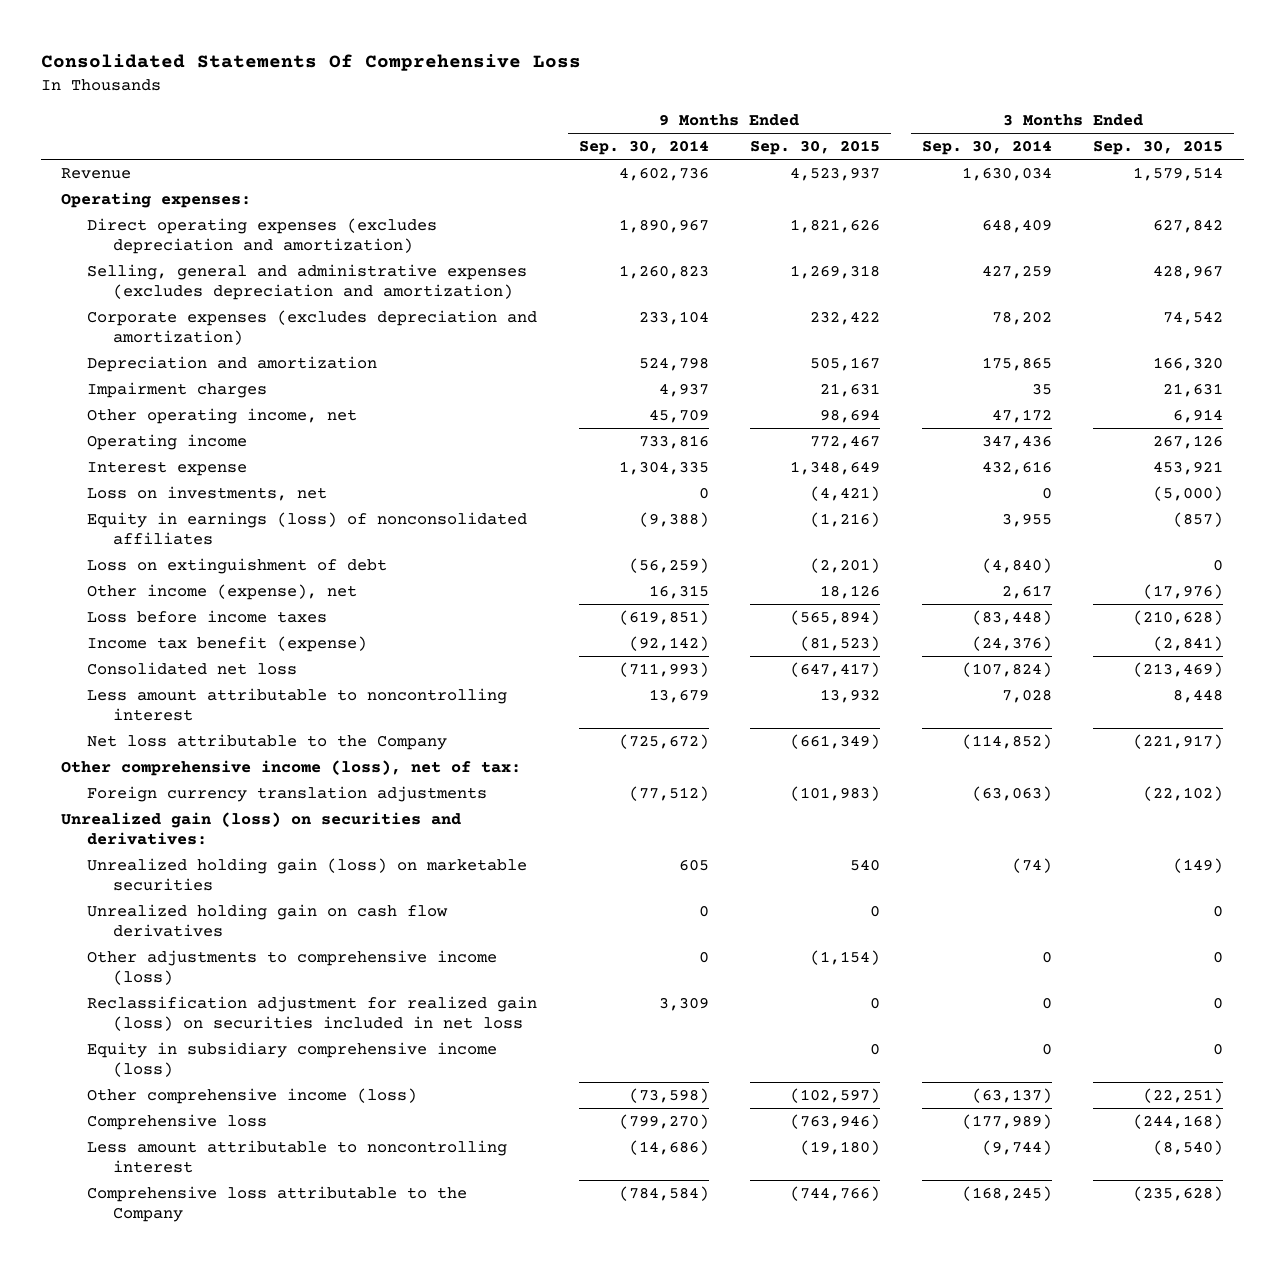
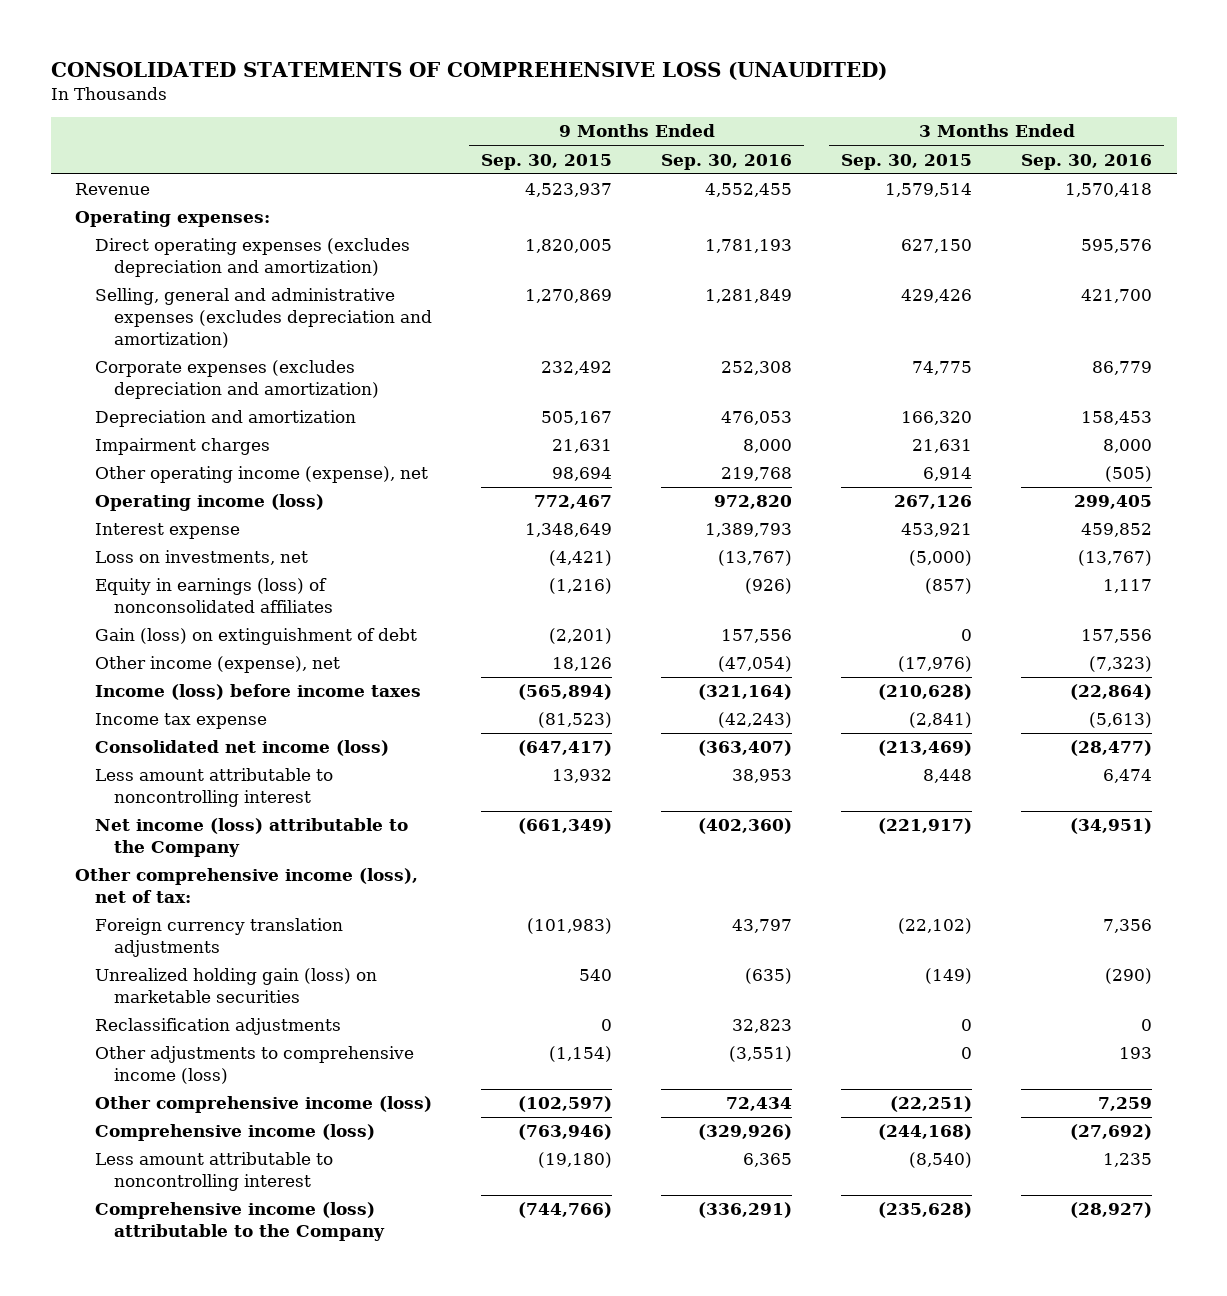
[40,54,581,72] Consolidated Statements Of Comprehensive Loss -> [50,61,887,80] CONSOLIDATED STATEMENTS OF COMPREHENSIVE LOSS (UNAUDITED)
[578,140,709,156] Sep. 30, 2014 -> none
[921,140,1052,156] Sep. 30, 2014 -> none
none -> [661,153,793,170] Sep. 30, 2016
none -> [1021,153,1153,170] Sep. 30, 2016
[790,218,881,233] 1,821,626 -> [525,239,613,254] 1,820,005
[1153,218,1224,233] 627,842 -> [901,239,973,254] 627,150
[790,264,881,279] 1,269,318 -> [525,289,613,304] 1,270,869
[1153,264,1224,279] 428,967 -> [901,289,973,304] 429,426
[810,310,881,325] 232,422 -> [541,361,613,376] 232,492
[1163,310,1224,325] 74,542 -> [912,361,973,376] 74,775
[86,407,357,424] Other operating income, net -> [94,466,428,484] Other operating income (expense), net
[86,433,247,450] Operating income -> [94,494,324,512] Operating income (loss)
[86,557,387,574] Loss on extinguishment of debt -> [94,628,417,646] Gain (loss) on extinguishment of debt
[86,609,327,623] Loss before income taxes -> [94,684,421,701] Income (loss) before income taxes
[86,635,367,652] Income tax benefit (expense) -> [94,713,267,730] Income tax expense
[86,661,297,675] Consolidated net loss -> [94,740,389,757] Consolidated net income (loss)
[86,733,447,750] Net loss attributable to the Company -> [94,818,408,858] Net income (loss) attributable to the Company
[61,811,462,846] Unrealized gain (loss) on securities and derivatives: -> none
[86,903,448,938] Unrealized holding gain on cash flow derivatives -> none
none -> [94,1018,341,1036] Reclassification adjustments
[86,995,537,1032] Reclassification adjustment for realized gain (loss) on securities included in net loss -> none
[86,1041,497,1078] Equity in subsidiary comprehensive income (loss) -> none
[86,1113,267,1130] Comprehensive loss -> [94,1124,375,1142] Comprehensive income (loss)
[86,1185,467,1223] Comprehensive loss attributable to the Company -> [94,1202,386,1242] Comprehensive income (loss) attributable to the Company

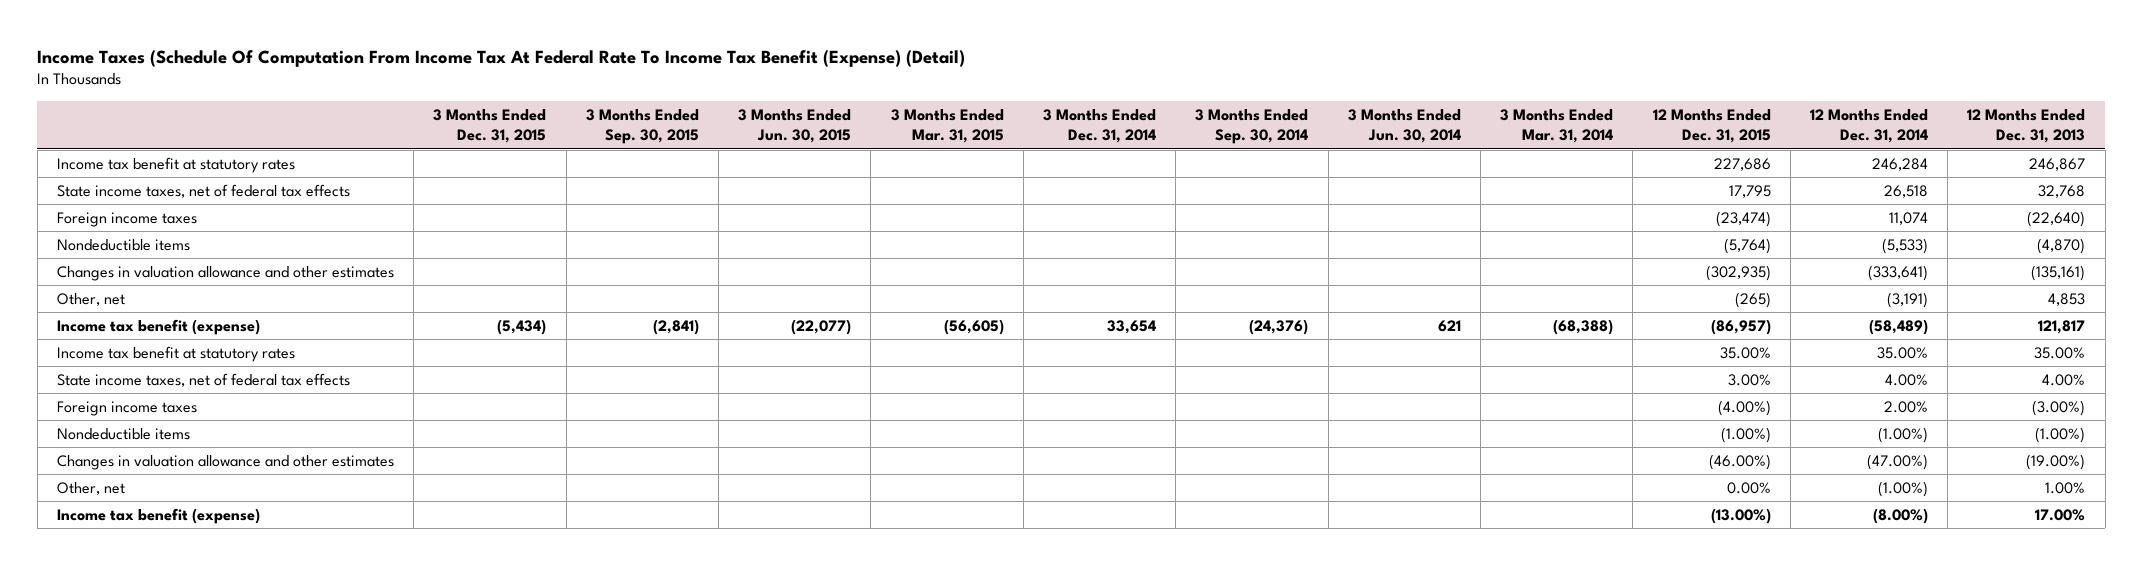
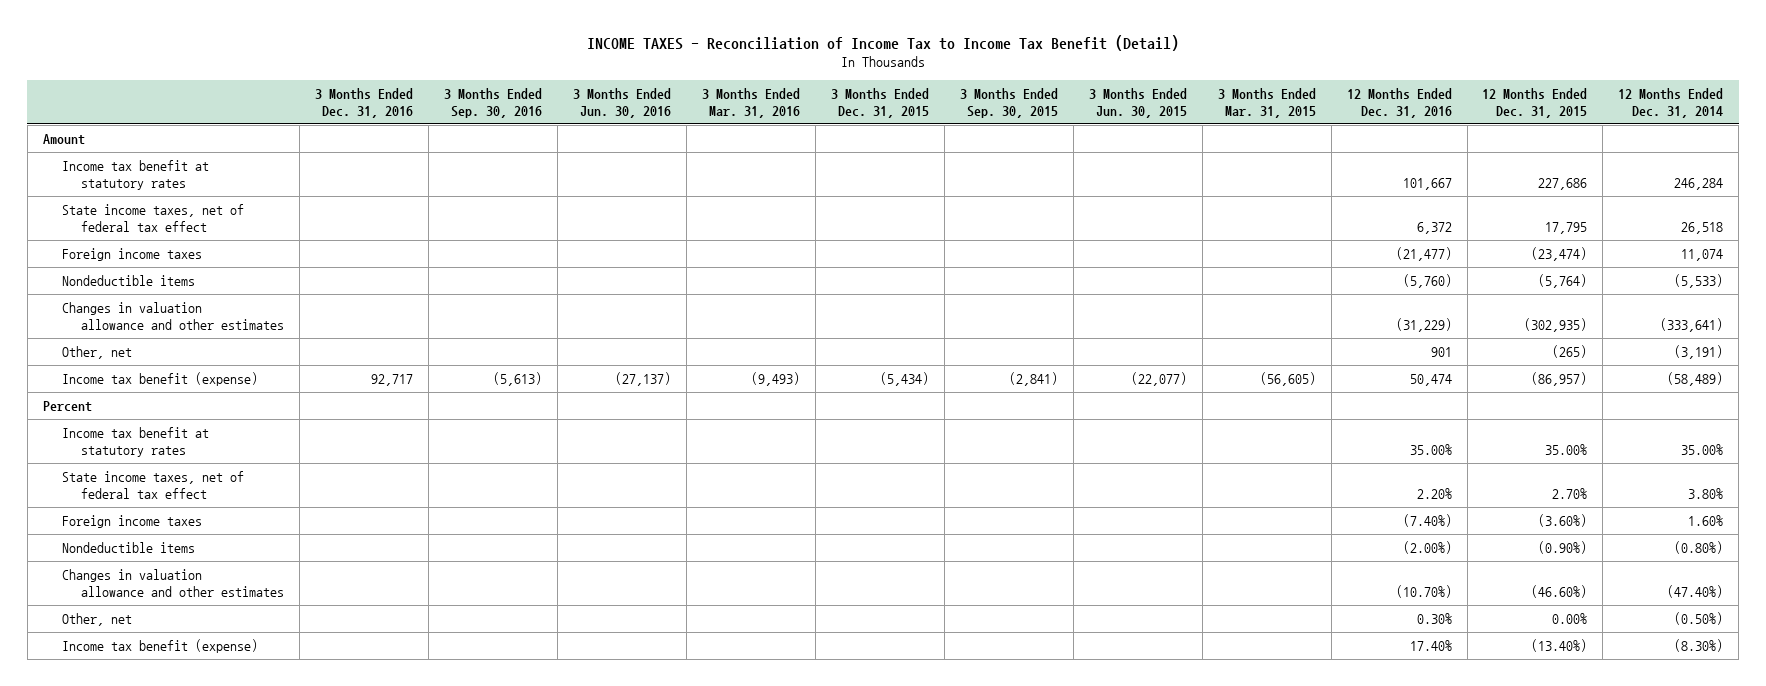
[37,49,966,67] Income Taxes (Schedule Of Computation From Income Tax At Federal Rate To Income Tax Benefit (Expense) (Detail) -> [587,35,1180,52] INCOME TAXES - Reconciliation of Income Tax to Income Tax Benefit (Detail)
[1042,108,1156,144] 3 Months Ended Dec. 31, 2014 -> none
[1195,108,1309,145] 3 Months Ended Sep. 30, 2014 -> none
[1347,108,1461,144] 3 Months Ended Jun. 30, 2014 -> none
[1500,108,1614,144] 3 Months Ended Mar. 31, 2014 -> none
[1967,108,2086,144] 12 Months Ended Dec. 31, 2013 -> none
none -> [315,87,414,118] 3 Months Ended Dec. 31, 2016
none -> [444,87,543,118] 3 Months Ended Sep. 30, 2016
none -> [573,87,672,118] 3 Months Ended Jun. 30, 2016
none -> [701,87,800,118] 3 Months Ended Mar. 31, 2016
none -> [1346,87,1452,118] 12 Months Ended Dec. 31, 2016
none -> [42,133,85,145] Amount
[57,184,351,199] State income taxes, net of federal tax effects -> [61,203,244,232] State income taxes, net of federal tax effect
none -> [42,400,92,412] Percent
[57,373,351,388] State income taxes, net of federal tax effects -> [61,470,244,499] State income taxes, net of federal tax effect
[1727,374,1771,387] 3.00% -> [1552,487,1588,499] 2.70%
[1884,374,1928,387] 4.00% -> [1688,487,1724,499] 3.80%
[1717,400,1771,417] (4.00%) -> [1538,513,1588,527] (3.60%)
[1883,401,1928,414] 2.00% -> [1688,514,1724,526] 1.60%
[1720,427,1771,444] (1.00%) -> [1538,540,1588,554] (0.90%)
[1877,427,1928,444] (1.00%) -> [1674,540,1724,554] (0.80%)
[1708,454,1771,471] (46.00%) -> [1531,584,1588,598] (46.60%)
[1866,454,1928,471] (47.00%) -> [1667,584,1724,598] (47.40%)
[1877,481,1928,498] (1.00%) -> [1674,611,1724,625] (0.50%)
[1710,508,1771,525] (13.00%) -> [1531,638,1588,652] (13.40%)
[1872,508,1928,525] (8.00%) -> [1674,638,1724,652] (8.30%)

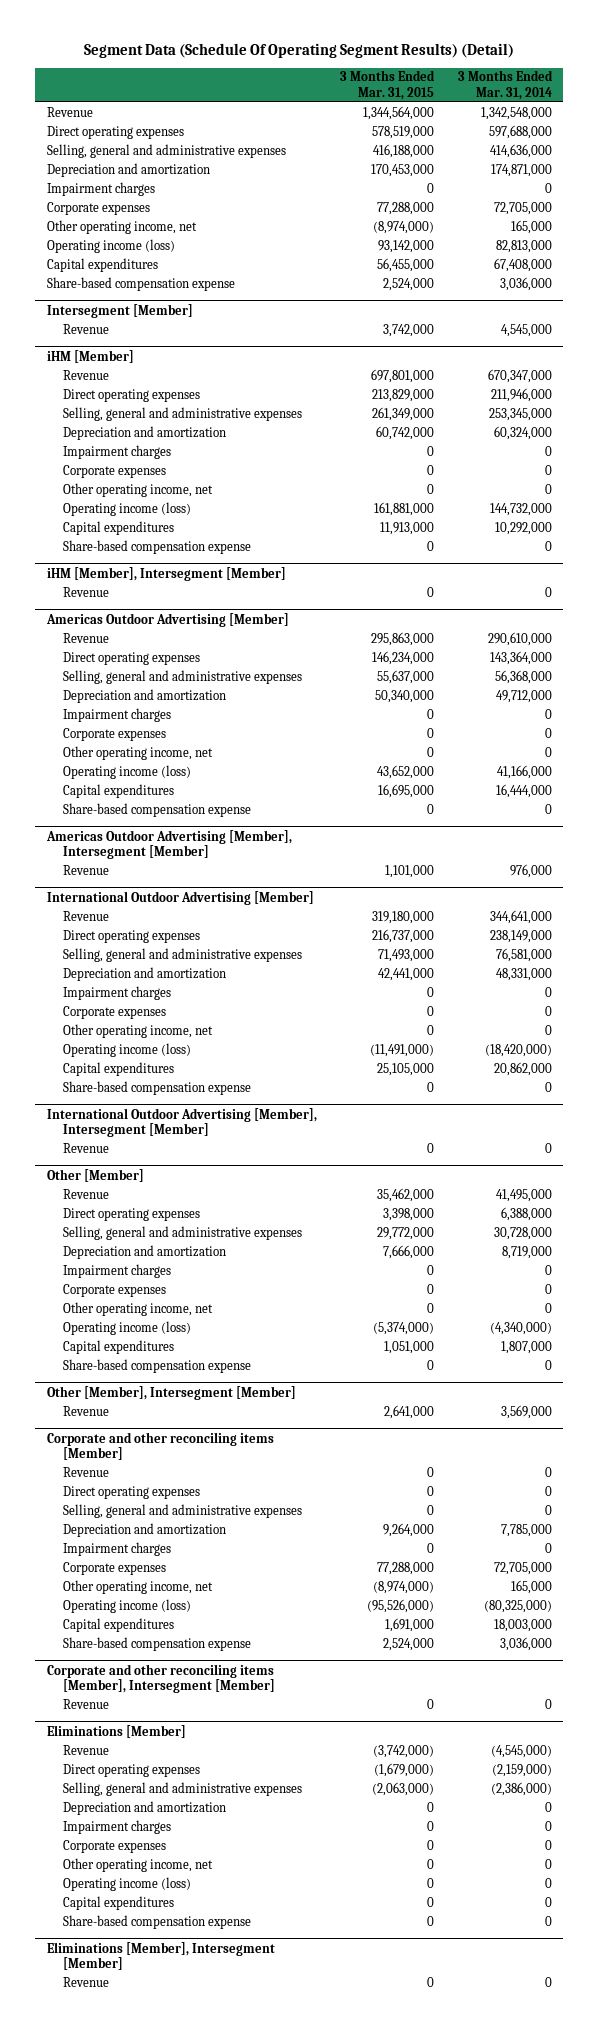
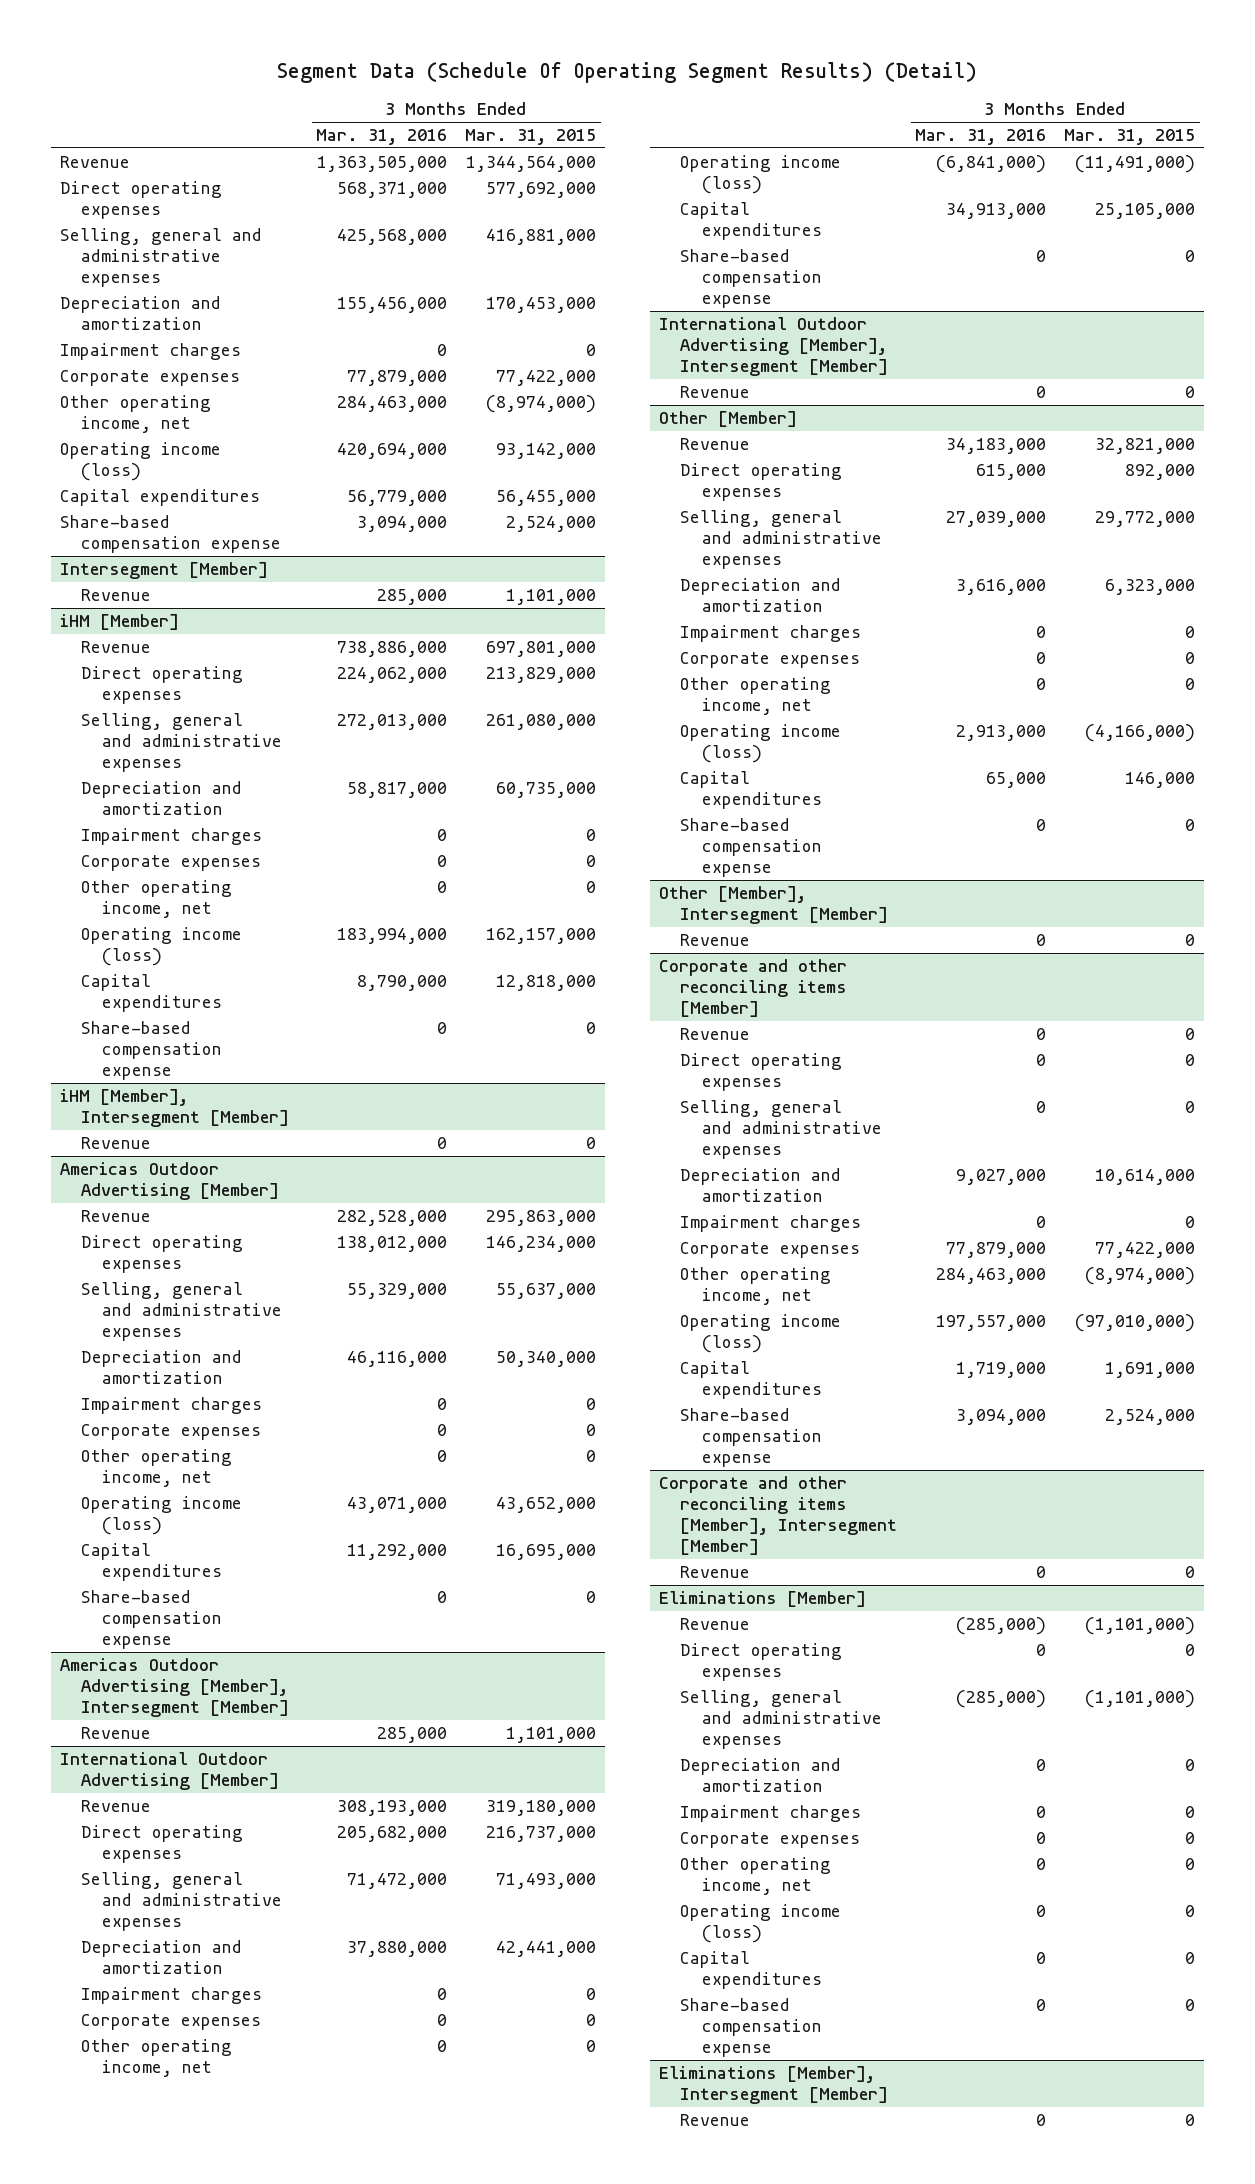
[457,70,553,100] 3 Months Ended Mar. 31, 2014 -> none
none -> [316,129,448,146] Mar. 31, 2016
[372,125,435,139] 578,519,000 -> [486,181,597,198] 577,692,000
[373,143,435,158] 416,188,000 -> [486,228,597,245] 416,881,000
[377,201,435,215] 77,288,000 -> [496,369,597,386] 77,422,000
[383,323,435,337] 3,742,000 -> [506,588,597,605] 1,101,000
[372,406,435,421] 261,349,000 -> [486,713,597,730] 261,080,000
[376,425,435,440] 60,742,000 -> [496,781,597,798] 60,735,000
[374,501,435,516] 161,881,000 -> [486,927,597,944] 162,157,000
[380,521,435,535] 11,913,000 -> [496,974,597,991] 12,818,000
[377,1187,435,1202] 35,462,000 -> [1095,437,1196,454] 32,821,000
[383,1207,435,1221] 3,398,000 -> [1125,463,1196,480] 892,000
[383,1244,435,1259] 7,666,000 -> [1105,578,1196,595] 6,323,000
[373,1321,435,1335] (5,374,000) -> [1085,723,1196,742] (4,166,000)
[384,1340,435,1354] 1,051,000 -> [1125,771,1196,788] 146,000
[384,1404,435,1419] 2,641,000 -> [1185,933,1196,946] 0
[383,1522,435,1537] 9,264,000 -> [1095,1168,1196,1185] 10,614,000
[377,1561,435,1575] 77,288,000 -> [1095,1241,1196,1258] 77,422,000
[367,1598,435,1613] (95,526,000) -> [1075,1313,1196,1332] (97,010,000)
[373,1744,435,1758] (3,742,000) -> [1085,1616,1196,1635] (1,101,000)
[374,1762,435,1777] (1,679,000) -> [1185,1643,1196,1656] 0
[372,1781,435,1796] (2,063,000) -> [1085,1689,1196,1708] (1,101,000)

